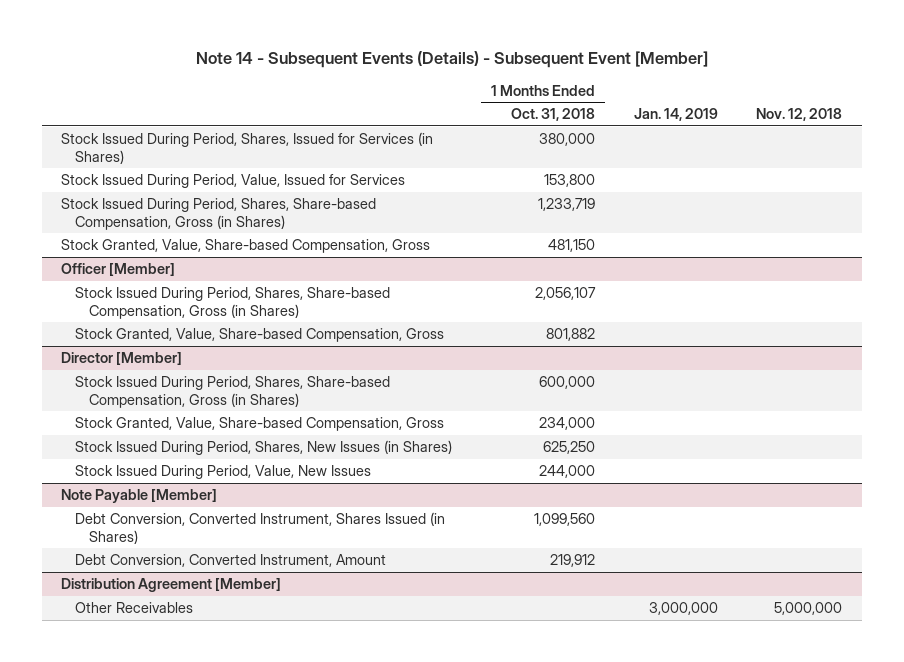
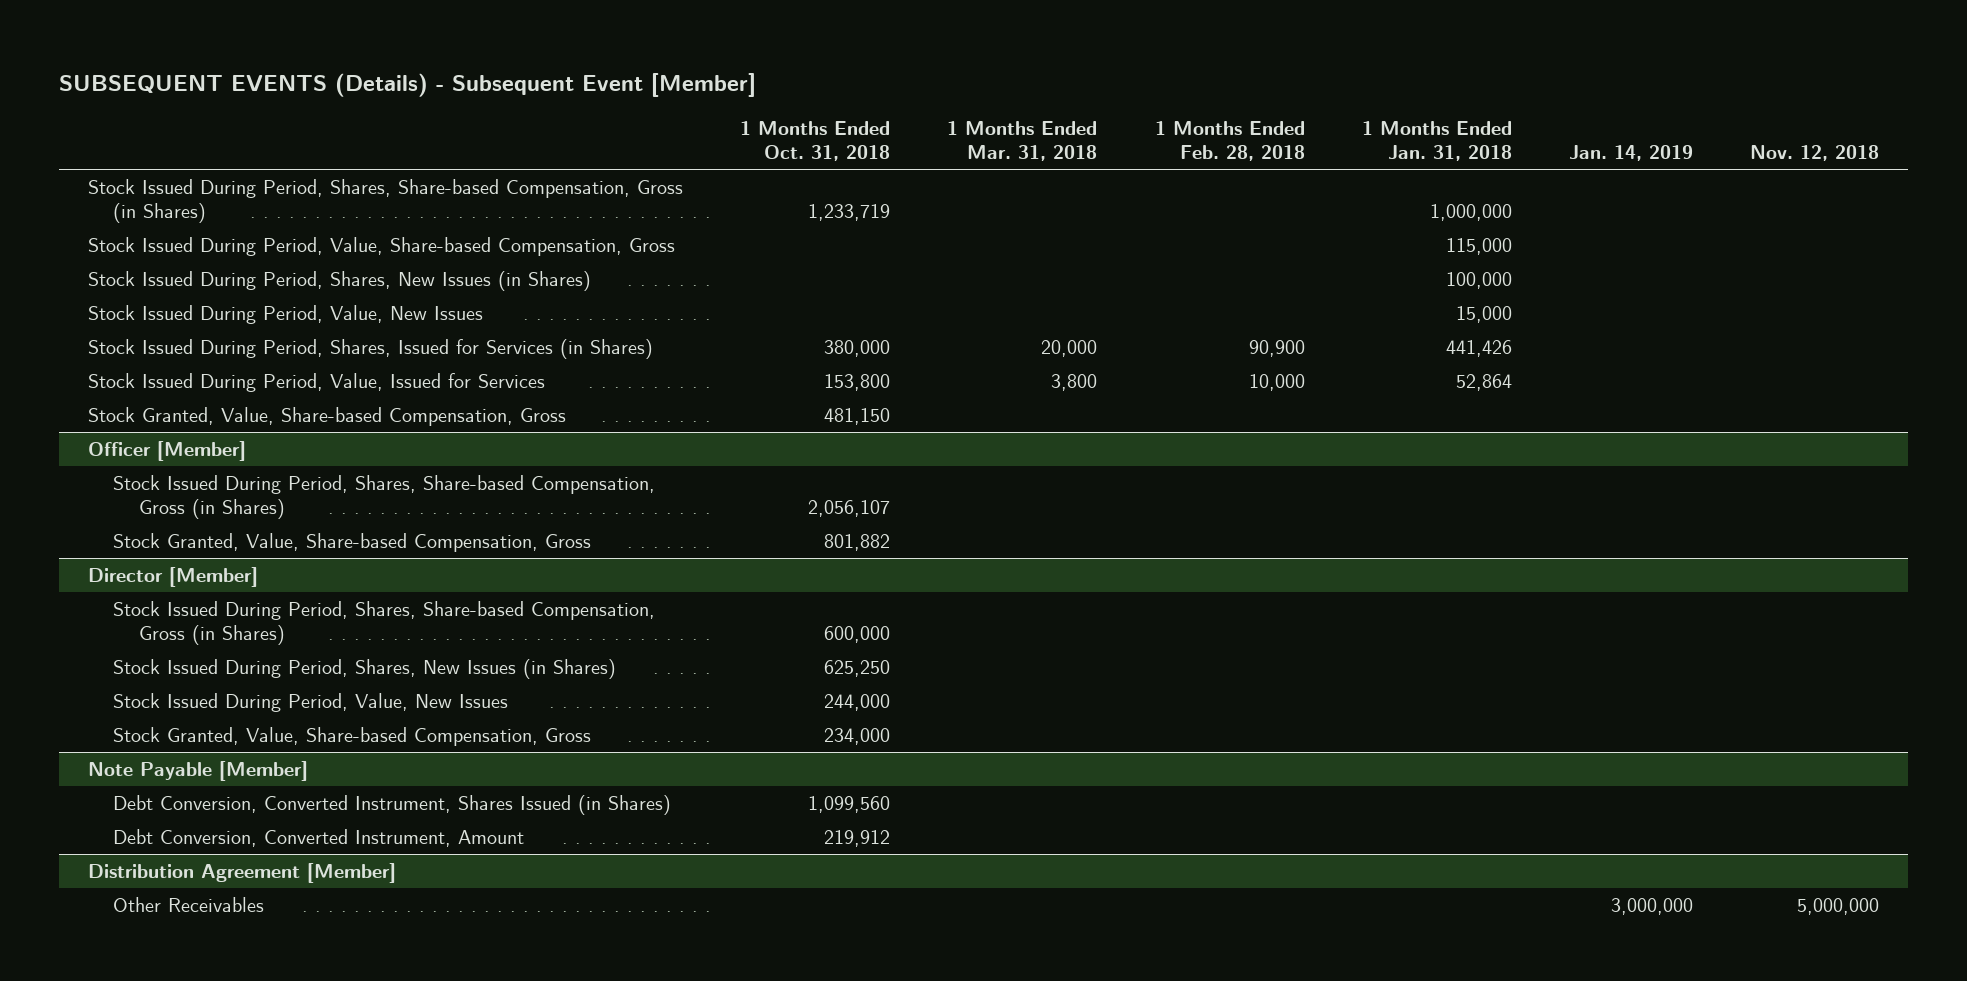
[195,51,708,69] Note 14 - Subsequent Events (Details) - Subsequent Event [Member] -> [59,72,757,97] SUBSEQUENT EVENTS (Details) - Subsequent Event [Member]
none -> [947,120,1098,162] 1 Months Ended Mar. 31, 2018
none -> [1154,120,1305,162] 1 Months Ended Feb. 28, 2018
none -> [1361,120,1512,162] 1 Months Ended Jan. 31, 2018
[61,198,377,230] Stock Issued During Period, Shares, Share-based Compensation, Gross (in Shares) -> [87,179,683,224] Stock Issued During Period, Shares, Share-based Compensation, Gross (in Shares)
none -> [87,237,675,257] Stock Issued During Period, Value, Share-based Compensation, Gross
none -> [87,271,591,292] Stock Issued During Period, Shares, New Issues (in Shares)
none -> [87,305,483,325] Stock Issued During Period, Value, New Issues
[75,417,445,432] Stock Granted, Value, Share-based Compensation, Gross -> [113,727,592,747] Stock Granted, Value, Share-based Compensation, Gross

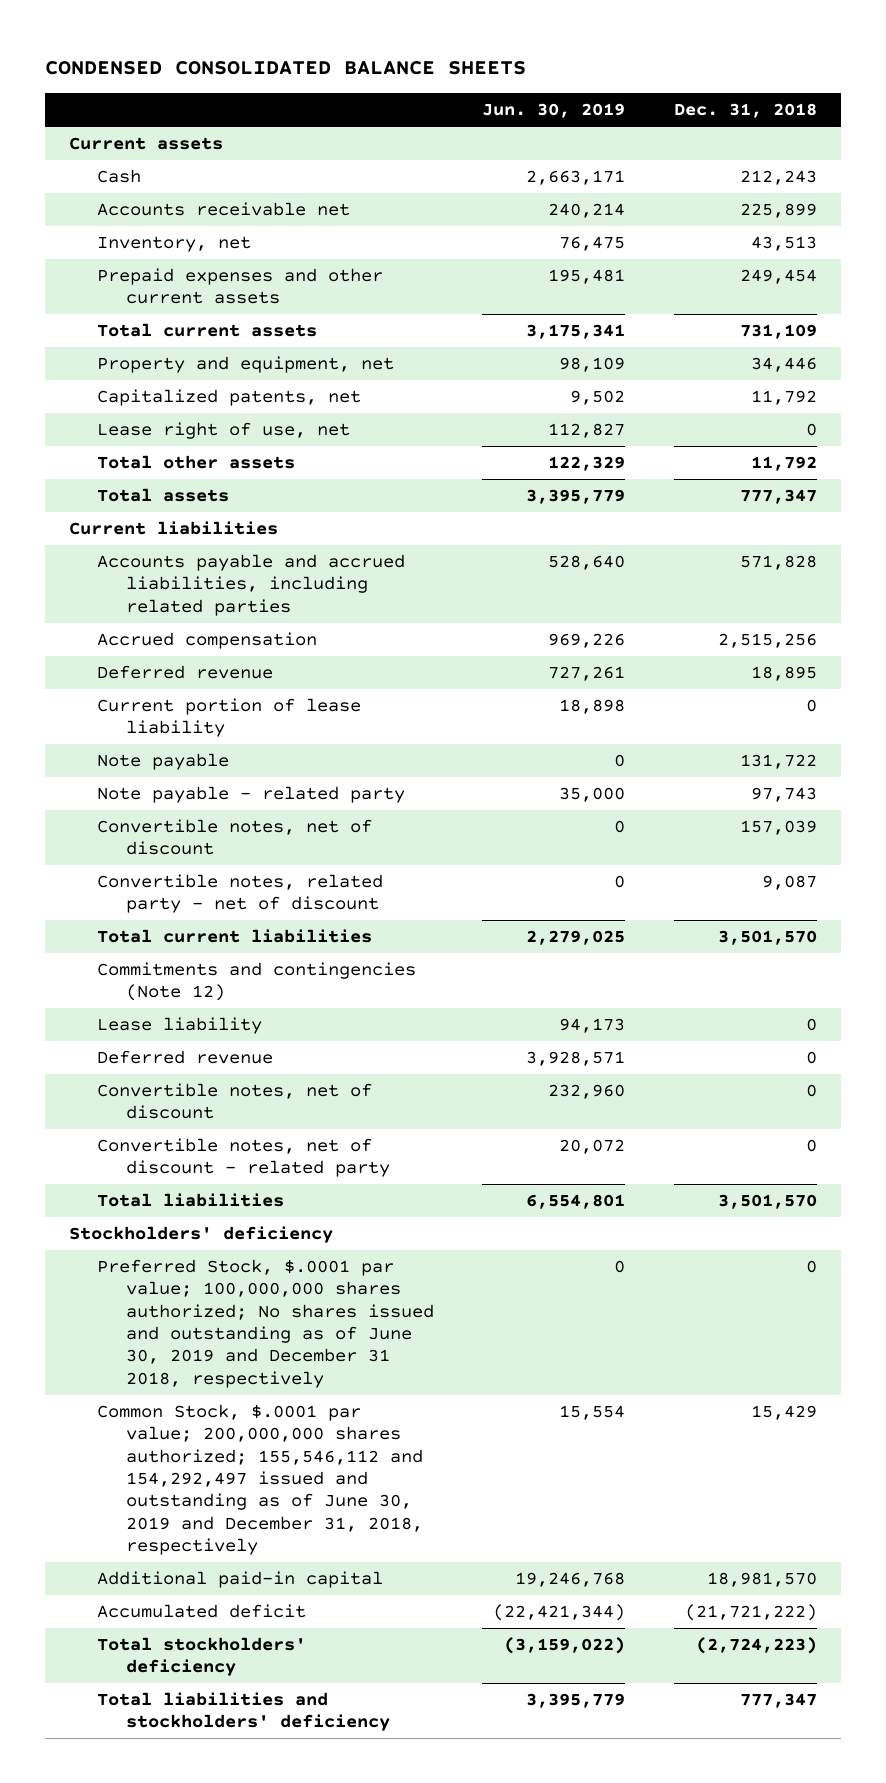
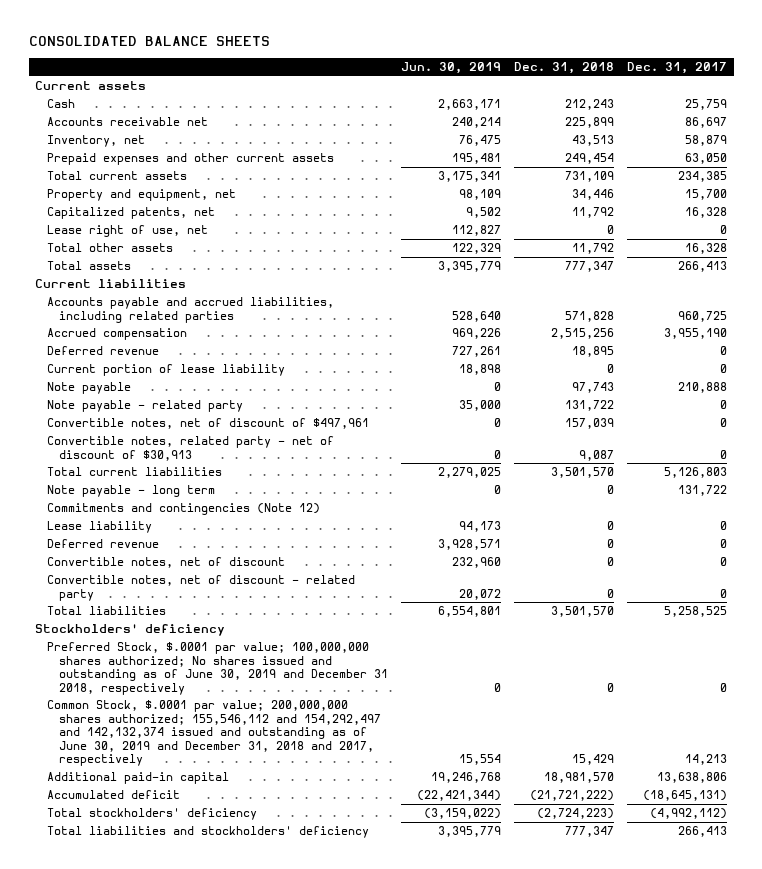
[44,61,526,76] CONDENSED CONSOLIDATED BALANCE SHEETS -> [28,36,270,47] CONSOLIDATED BALANCE SHEETS
none -> [627,62,728,75] Dec. 31, 2017
[740,754,818,770] 131,722 -> [571,382,614,394] 97,743
[751,787,818,803] 97,743 -> [564,400,614,412] 131,722
[97,819,373,856] Convertible notes, net of discount -> [46,418,369,430] Convertible notes, net of discount of $497,961
[97,874,384,914] Convertible notes, related party - net of discount -> [46,436,334,461] Convertible notes, related party - net of discount of $30,913
none -> [46,485,215,498] Note payable - long term
[97,1404,423,1556] Common Stock, $.0001 par value; 200,000,000 shares authorized; 155,546,112 and 154,292,497 issued and outstanding as of June 30, 2019 and December 31, 2018, respectively -> [46,700,381,767] Common Stock, $.0001 par value; 200,000,000 shares authorized; 155,546,112 and 154,292,497 and 142,132,374 issued and outstanding as of June 30, 2019 and December 31, 2018 and 2017, respectively

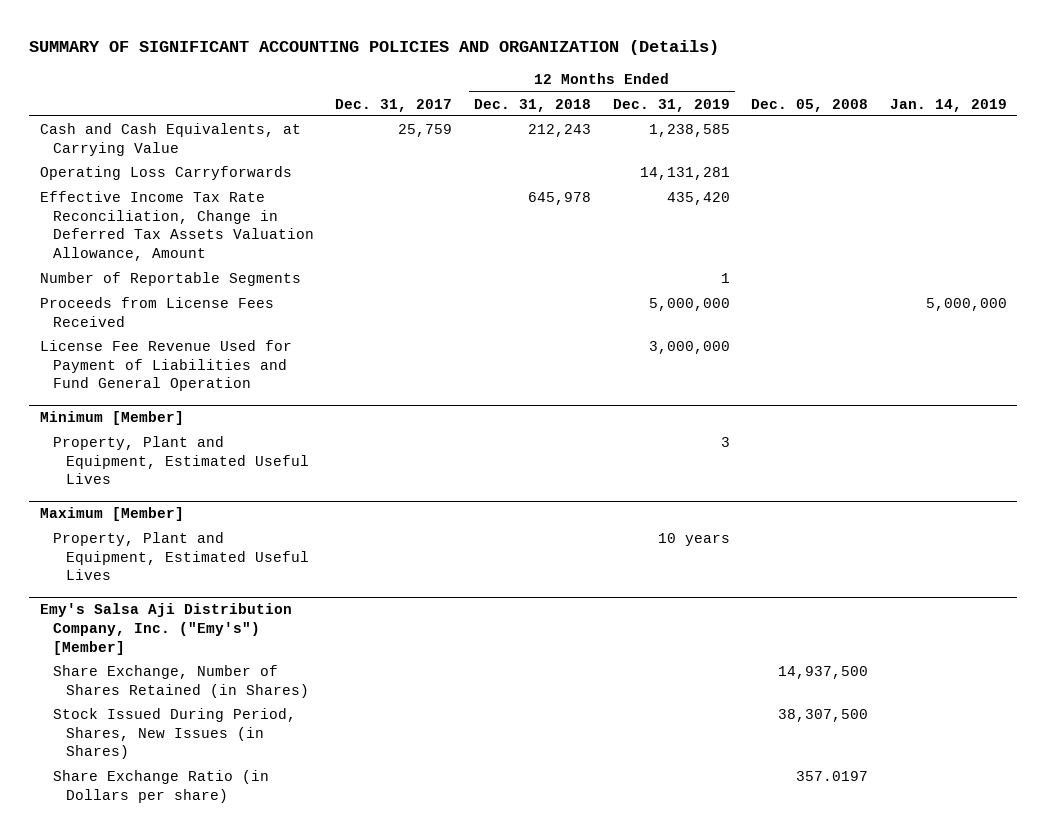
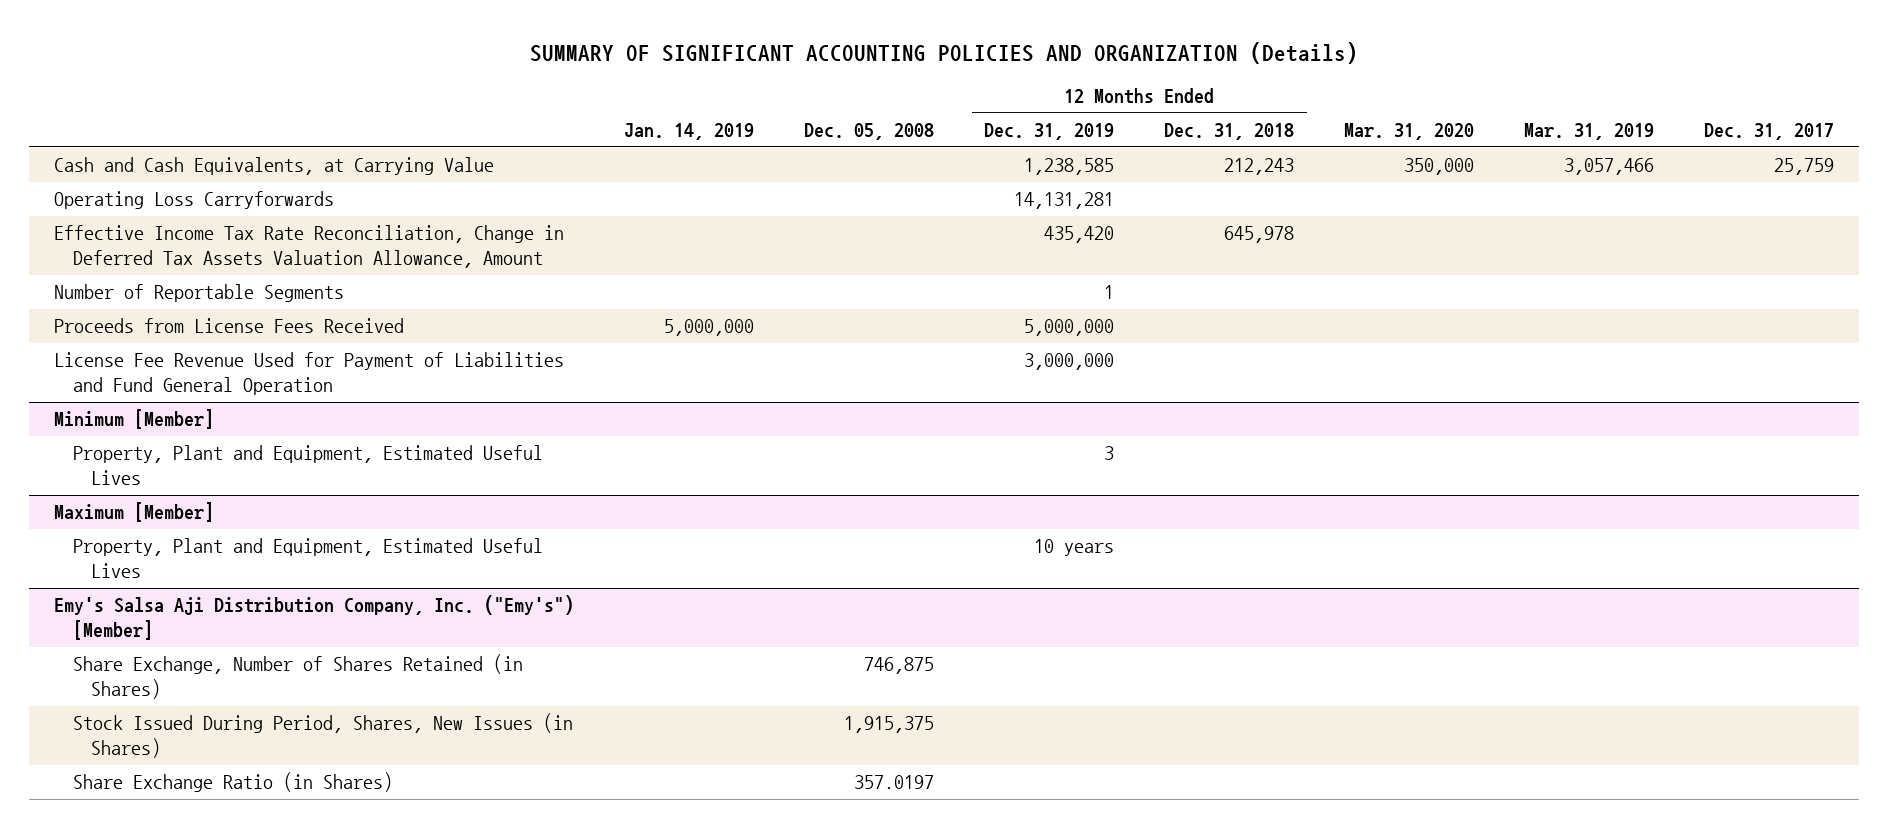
none -> [1344,123,1475,141] Mar. 31, 2020
none -> [1523,123,1654,141] Mar. 31, 2019
[778,666,869,680] 14,937,500 -> [864,657,935,675] 746,875
[778,709,869,723] 38,307,500 -> [844,716,935,734] 1,915,375
[52,770,269,803] Share Exchange Ratio (in Dollars per share) -> [72,772,393,793] Share Exchange Ratio (in Shares)

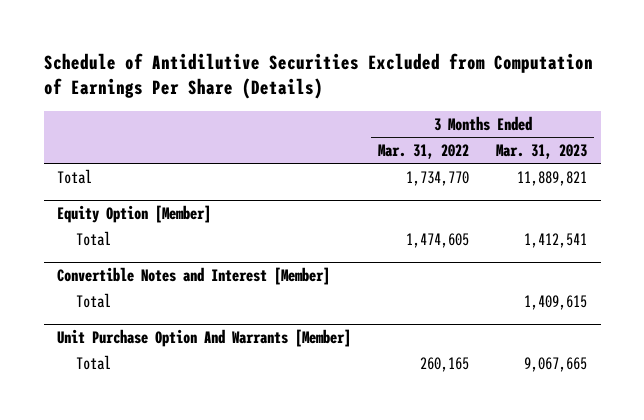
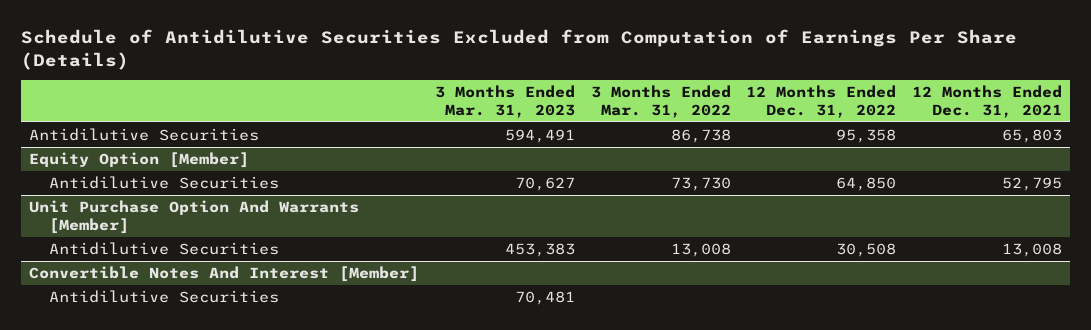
none -> [746,84,897,118] 12 Months Ended Dec. 31, 2022
none -> [912,84,1063,118] 12 Months Ended Dec. 31, 2021
[57,168,93,184] Total -> none
none -> [29,128,260,142] Antidilutive Securities
[75,230,111,246] Total -> none
[57,267,331,286] Convertible Notes and Interest [Member] -> none
[75,292,111,308] Total -> none
none -> [49,176,280,190] Antidilutive Securities
[75,354,111,370] Total -> none
none -> [49,242,280,256] Antidilutive Securities
none -> [29,266,420,283] Convertible Notes And Interest [Member]
none -> [49,290,280,304] Antidilutive Securities

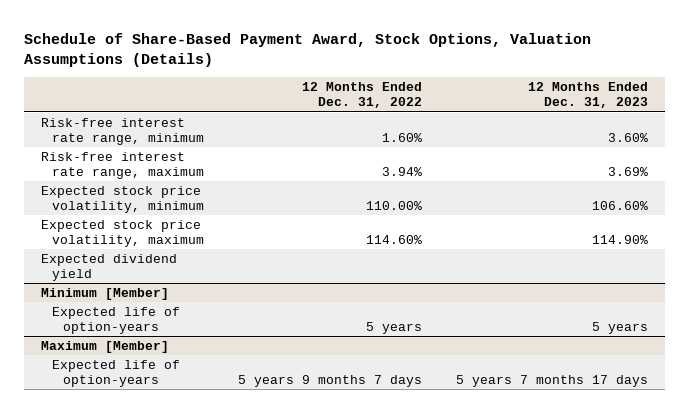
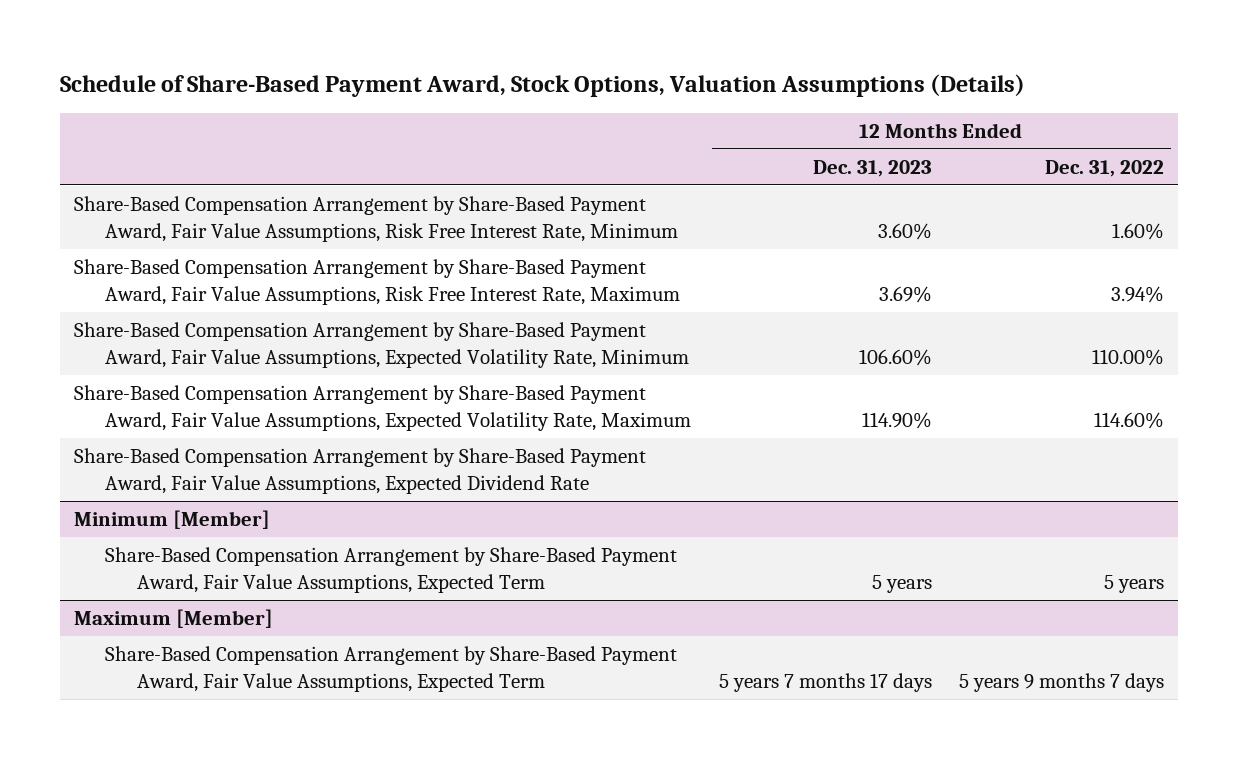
[41,117,205,146] Risk-free interest rate range, minimum -> [74,195,679,242] Share-Based Compensation Arrangement by Share-Based Payment Award, Fair Value Assumptions, Risk Free Interest Rate, Minimum
[41,151,205,180] Risk-free interest rate range, maximum -> [74,258,681,305] Share-Based Compensation Arrangement by Share-Based Payment Award, Fair Value Assumptions, Risk Free Interest Rate, Maximum
[41,185,205,214] Expected stock price volatility, minimum -> [74,321,690,368] Share-Based Compensation Arrangement by Share-Based Payment Award, Fair Value Assumptions, Expected Volatility Rate, Minimum
[41,219,205,248] Expected stock price volatility, maximum -> [74,384,692,431] Share-Based Compensation Arrangement by Share-Based Payment Award, Fair Value Assumptions, Expected Volatility Rate, Maximum
[41,253,178,282] Expected dividend yield -> [74,447,647,494] Share-Based Compensation Arrangement by Share-Based Payment Award, Fair Value Assumptions, Expected Dividend Rate
[52,306,181,335] Expected life of option-years -> [105,546,678,593] Share-Based Compensation Arrangement by Share-Based Payment Award, Fair Value Assumptions, Expected Term
[52,359,181,388] Expected life of option-years -> [105,645,678,692] Share-Based Compensation Arrangement by Share-Based Payment Award, Fair Value Assumptions, Expected Term

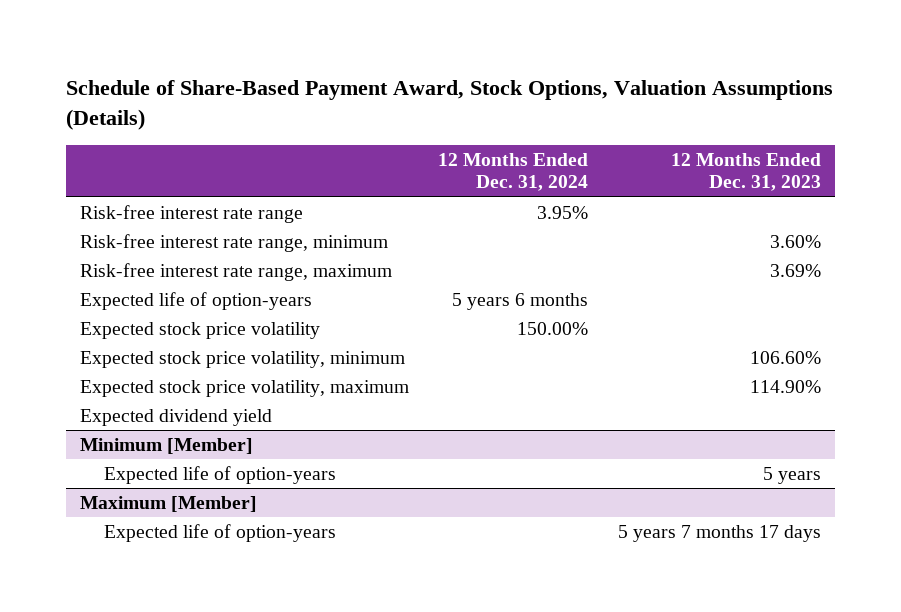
[1045,159,1165,177] Dec. 31, 2022 -> none
none -> [438,152,589,192] 12 Months Ended Dec. 31, 2024
none -> [80,204,304,223] Risk-free interest rate range
[74,195,679,242] Share-Based Compensation Arrangement by Share-Based Payment Award, Fair Value Assumptions, Risk Free Interest Rate, Minimum -> [80,233,389,252] Risk-free interest rate range, minimum
[74,258,681,305] Share-Based Compensation Arrangement by Share-Based Payment Award, Fair Value Assumptions, Risk Free Interest Rate, Maximum -> [80,262,393,281] Risk-free interest rate range, maximum
none -> [80,291,313,310] Expected life of option-years
none -> [80,321,321,339] Expected stock price volatility
[74,321,690,368] Share-Based Compensation Arrangement by Share-Based Payment Award, Fair Value Assumptions, Expected Volatility Rate, Minimum -> [80,350,406,368] Expected stock price volatility, minimum
[74,384,692,431] Share-Based Compensation Arrangement by Share-Based Payment Award, Fair Value Assumptions, Expected Volatility Rate, Maximum -> [80,379,410,397] Expected stock price volatility, maximum
[74,447,647,494] Share-Based Compensation Arrangement by Share-Based Payment Award, Fair Value Assumptions, Expected Dividend Rate -> [80,408,273,426] Expected dividend yield
[105,546,678,593] Share-Based Compensation Arrangement by Share-Based Payment Award, Fair Value Assumptions, Expected Term -> [103,465,336,484] Expected life of option-years
[105,645,678,692] Share-Based Compensation Arrangement by Share-Based Payment Award, Fair Value Assumptions, Expected Term -> [103,523,336,542] Expected life of option-years

